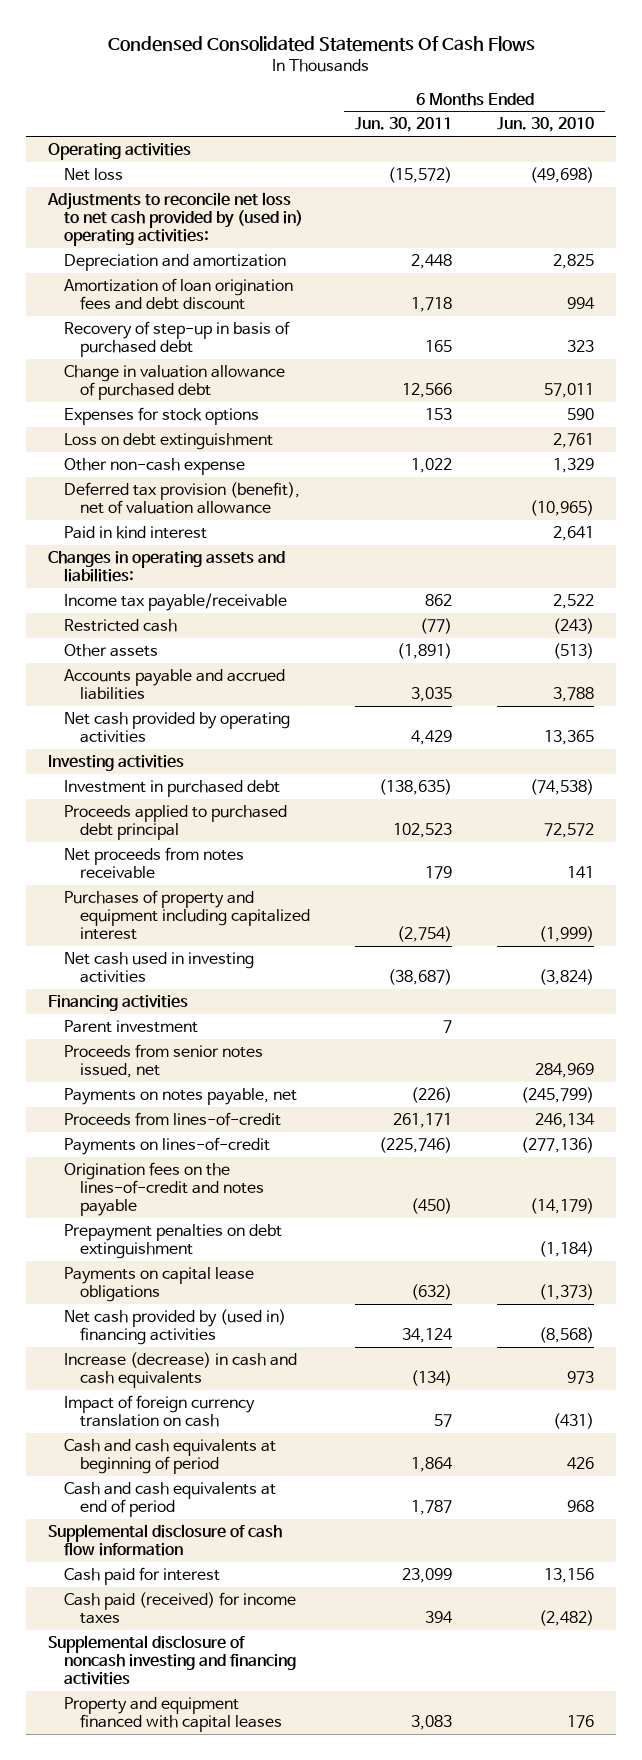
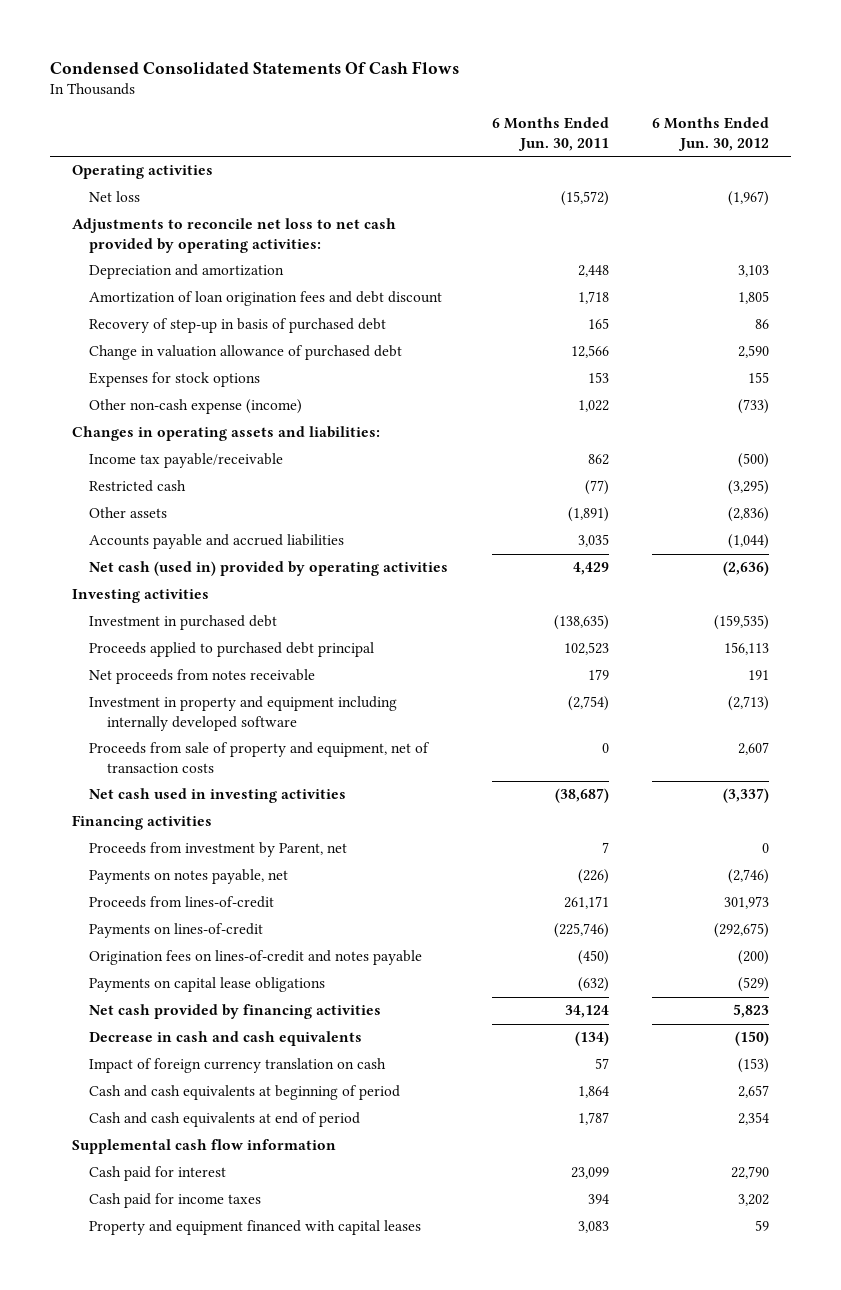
[496,117,594,133] Jun. 30, 2010 -> none
none -> [651,117,769,151] 6 Months Ended Jun. 30, 2012
[47,192,304,247] Adjustments to reconcile net loss to net cash provided by (used in) operating activities: -> [71,218,396,253] Adjustments to reconcile net loss to net cash provided by operating activities:
[64,433,274,451] Loss on debt extinguishment -> none
[64,482,301,515] Deferred tax provision (benefit), net of valuation allowance -> none
[64,526,208,540] Paid in kind interest -> none
[64,458,246,476] Other non-cash expense -> [89,399,303,415] Other non-cash expense (income)
[64,712,291,744] Net cash provided by operating activities -> [89,561,449,577] Net cash (used in) provided by operating activities
[64,890,311,941] Purchases of property and equipment including capitalized interest -> [89,696,398,731] Investment in property and equipment including internally developed software
none -> [89,742,431,773] Proceeds from sale of property and equipment, net of transaction costs
[64,1044,264,1079] Proceeds from senior notes issued, net -> none
[64,1020,199,1034] Parent investment -> [89,842,348,858] Proceeds from investment by Parent, net
[64,1224,283,1260] Prepayment penalties on debt extinguishment -> none
[64,1162,265,1217] Origination fees on the lines-of-credit and notes payable -> [89,950,423,966] Origination fees on lines-of-credit and notes payable
[64,1309,287,1346] Net cash provided by (used in) financing activities -> [89,1004,382,1020] Net cash provided by financing activities
[64,1352,298,1389] Increase (decrease) in cash and cash equivalents -> [89,1031,363,1047] Decrease in cash and cash equivalents
[48,1524,283,1557] Supplemental disclosure of cash flow information -> [71,1139,336,1155] Supplemental cash flow information
[48,1635,297,1686] Supplemental disclosure of noncash investing and financing activities -> none
[64,1592,297,1625] Cash paid (received) for income taxes -> [89,1193,262,1209] Cash paid for income taxes

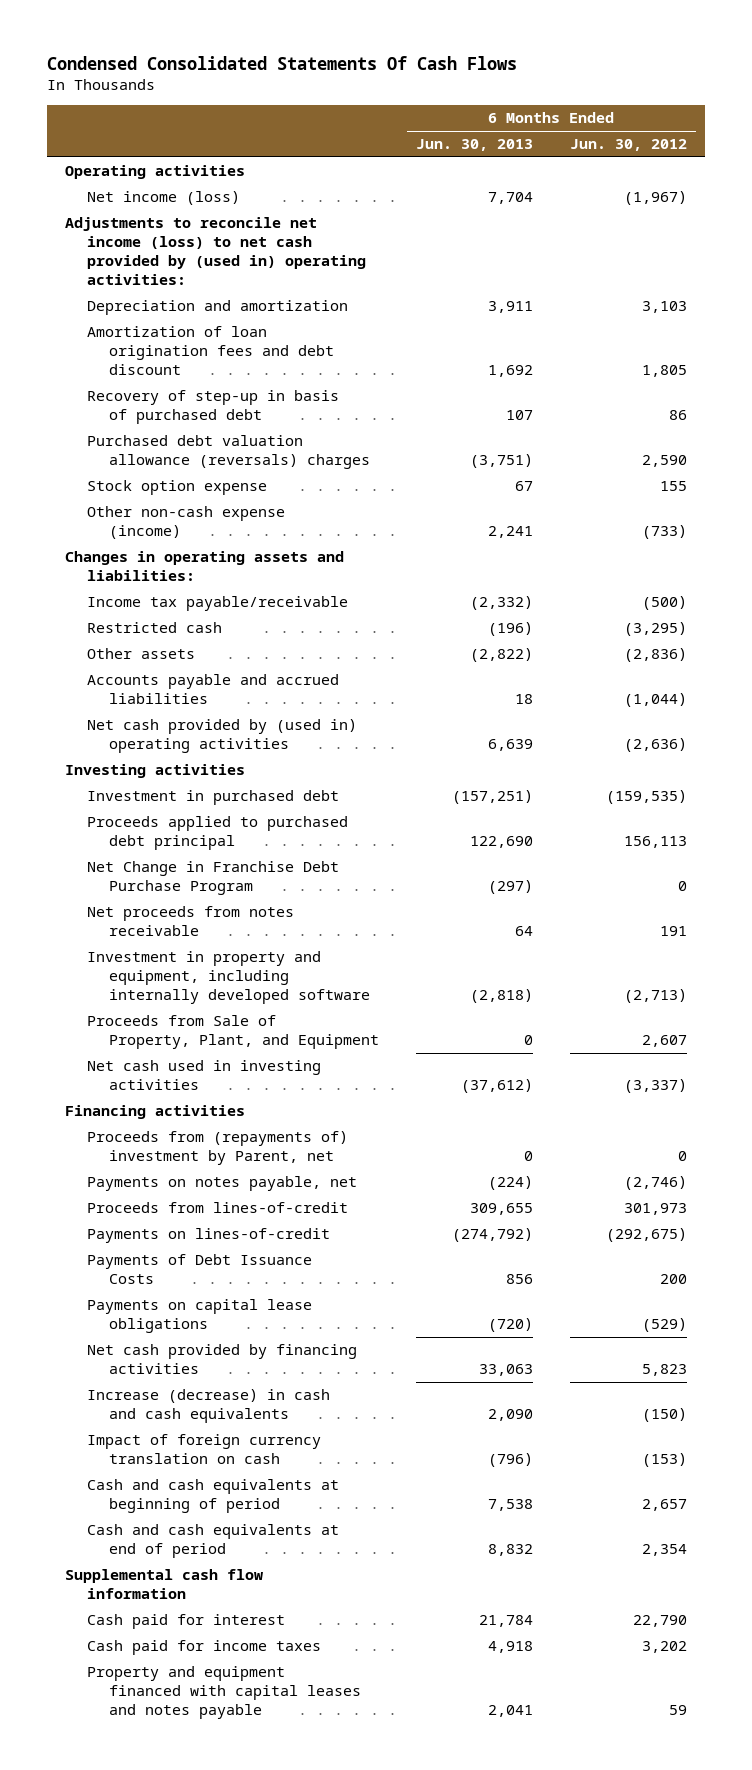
[491,117,609,151] 6 Months Ended Jun. 30, 2011 -> none
none -> [415,139,533,152] Jun. 30, 2013
[89,191,141,203] Net loss -> [87,191,241,206] Net income (loss)
[71,218,396,253] Adjustments to reconcile net loss to net cash provided by operating activities: -> [65,217,367,286] Adjustments to reconcile net income (loss) to net cash provided by (used in) operating activities:
[89,345,403,361] Change in valuation allowance of purchased debt -> [87,435,370,470] Purchased debt valuation allowance (reversals) charges
[89,372,261,388] Expenses for stock options -> [87,480,268,496] Stock option expense
[89,561,449,577] Net cash (used in) provided by operating activities -> [87,719,358,754] Net cash provided by (used in) operating activities
none -> [87,861,340,896] Net Change in Franchise Debt Purchase Program
[89,696,398,731] Investment in property and equipment including internally developed software -> [87,951,370,1005] Investment in property and equipment, including internally developed software
[89,742,431,773] Proceeds from sale of property and equipment, net of transaction costs -> [87,1015,379,1050] Proceeds from Sale of Property, Plant, and Equipment
[89,842,348,858] Proceeds from investment by Parent, net -> [87,1131,349,1166] Proceeds from (repayments of) investment by Parent, net
[89,950,423,966] Origination fees on lines-of-credit and notes payable -> none
none -> [87,1254,313,1285] Payments of Debt Issuance Costs
[89,1031,363,1047] Decrease in cash and cash equivalents -> [87,1389,331,1424] Increase (decrease) in cash and cash equivalents
[89,1220,422,1236] Property and equipment financed with capital leases -> [87,1666,361,1720] Property and equipment financed with capital leases and notes payable

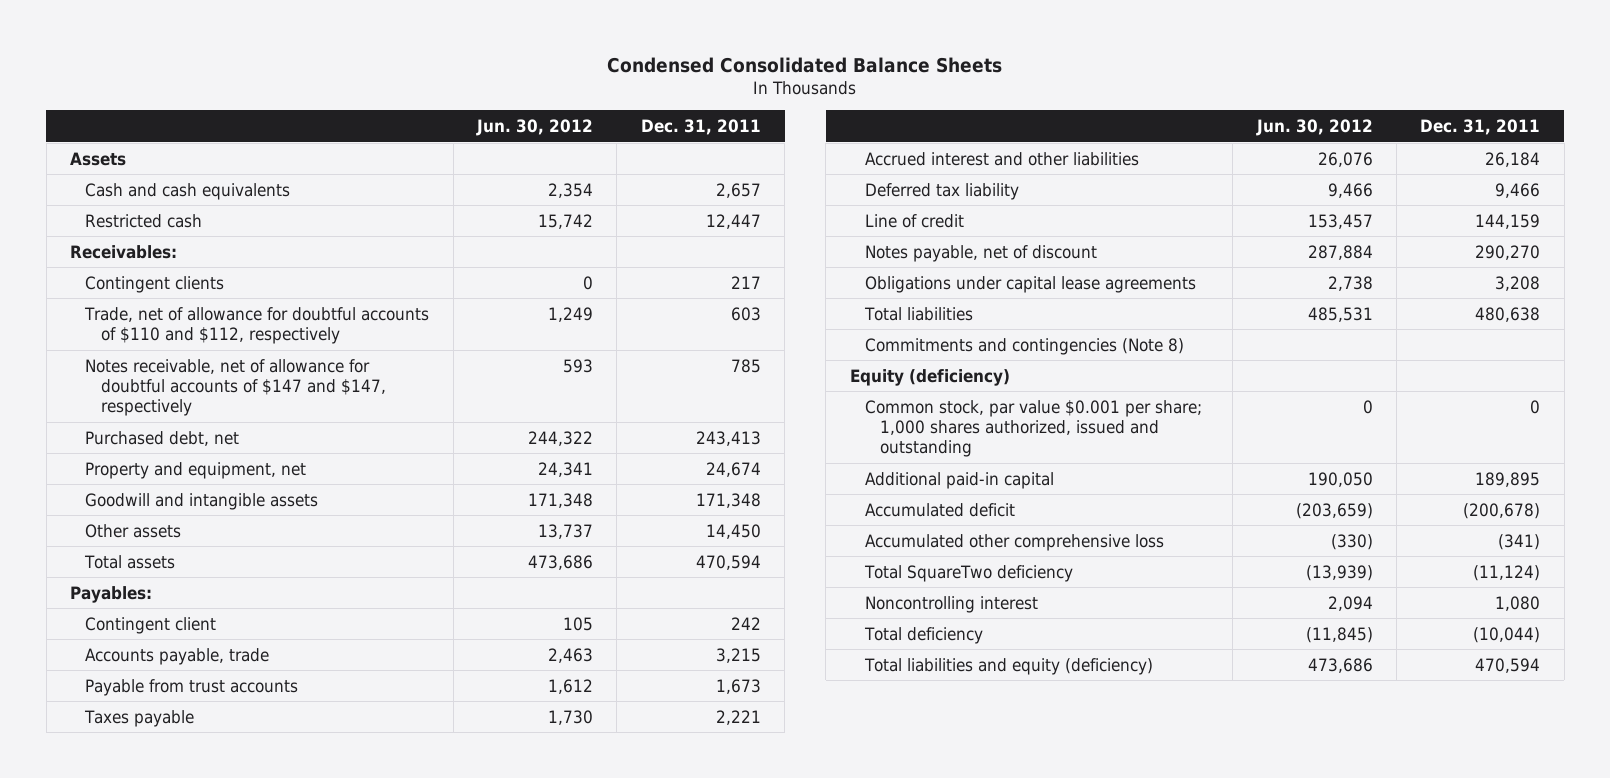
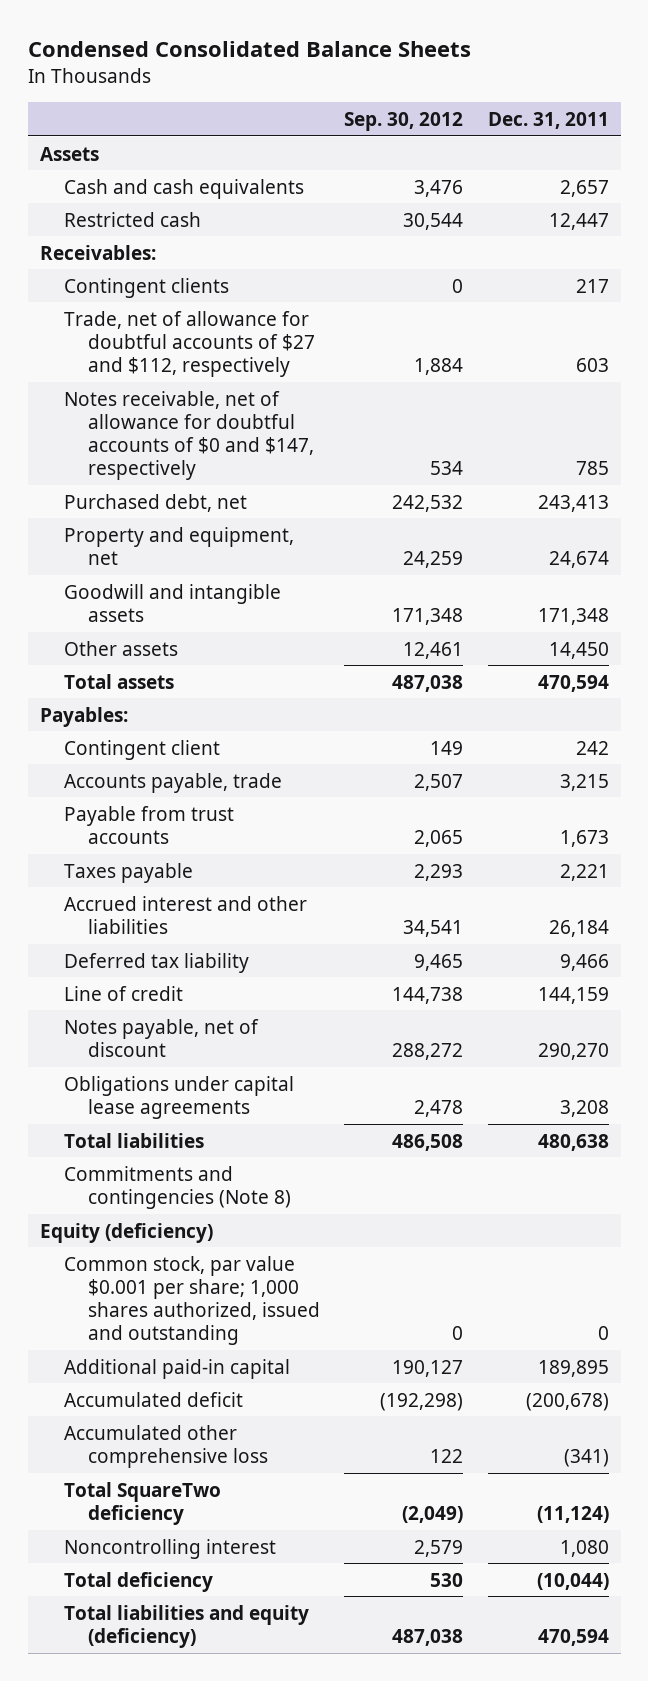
[476,119,594,137] Jun. 30, 2012 -> none
none -> [344,111,464,131] Sep. 30, 2012
[84,306,430,344] Trade, net of allowance for doubtful accounts of $110 and $112, respectively -> [63,310,315,378] Trade, net of allowance for doubtful accounts of $27 and $112, respectively
[85,358,386,417] Notes receivable, net of allowance for doubtful accounts of $147 and $147, respectively -> [63,390,314,481] Notes receivable, net of allowance for doubtful accounts of $0 and $147, respectively

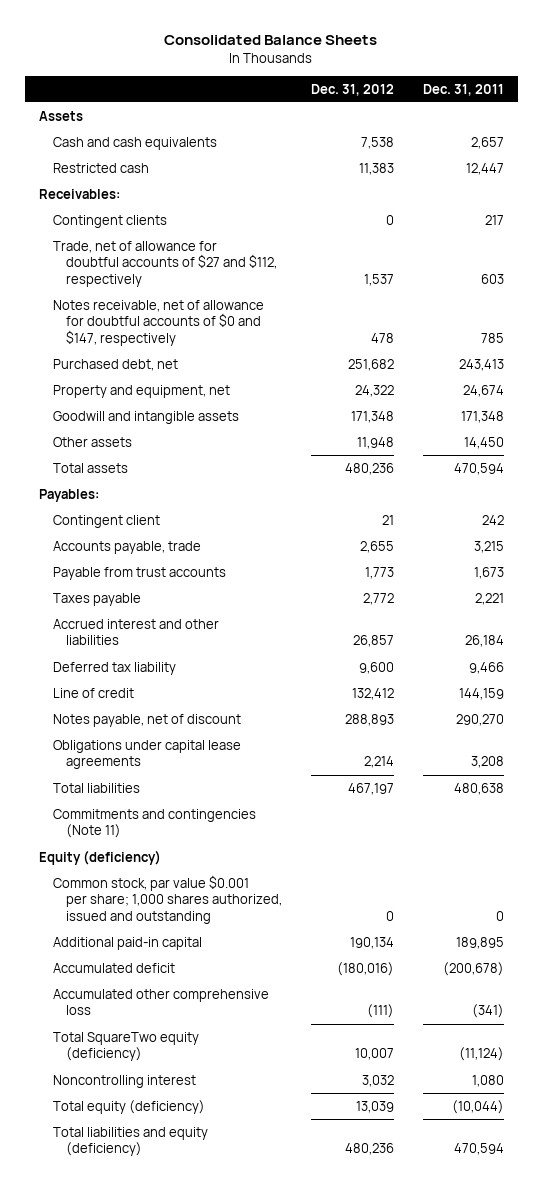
[27,41,471,58] Condensed Consolidated Balance Sheets -> [164,35,378,46] Consolidated Balance Sheets
[344,111,464,131] Sep. 30, 2012 -> none
none -> [310,83,394,96] Dec. 31, 2012
[63,1165,291,1209] Commitments and contingencies (Note 8) -> [52,808,256,839] Commitments and contingencies (Note 11)
[63,1481,221,1525] Total SquareTwo deficiency -> [52,1031,199,1062] Total SquareTwo equity (deficiency)
[63,1571,213,1592] Total deficiency -> [52,1099,205,1114] Total equity (deficiency)

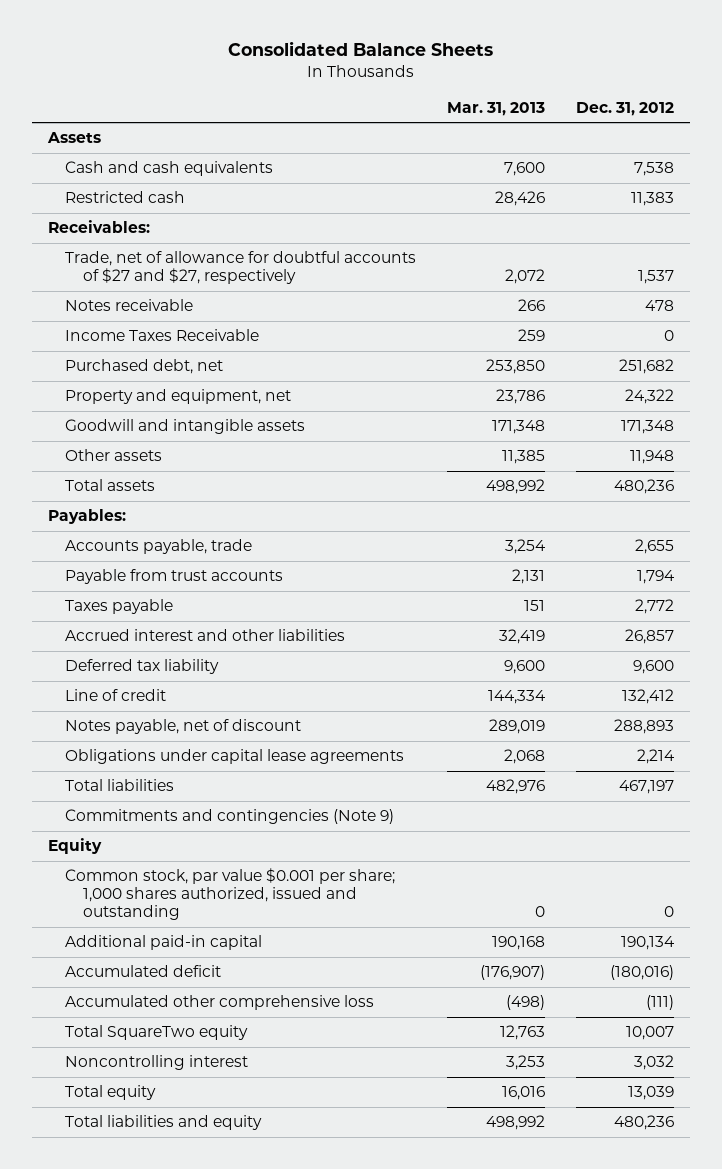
[422,83,504,96] Dec. 31, 2011 -> none
none -> [447,101,546,116] Mar. 31, 2013
[52,214,167,228] Contingent clients -> none
[52,240,277,287] Trade, net of allowance for doubtful accounts of $27 and $112, respectively -> [65,251,417,285] Trade, net of allowance for doubtful accounts of $27 and $27, respectively
[52,299,264,346] Notes receivable, net of allowance for doubtful accounts of $0 and $147, respectively -> [65,299,194,312] Notes receivable
none -> [65,329,260,342] Income Taxes Receivable
[52,514,160,528] Contingent client -> none
[364,566,394,579] 1,773 -> [637,570,676,585] 1,794
[52,808,256,839] Commitments and contingencies (Note 11) -> [65,809,395,825] Commitments and contingencies (Note 9)
[39,849,162,865] Equity (deficiency) -> [47,838,102,855] Equity
[52,1031,199,1062] Total SquareTwo equity (deficiency) -> [65,1025,249,1041] Total SquareTwo equity
[52,1099,205,1114] Total equity (deficiency) -> [65,1085,157,1101] Total equity
[52,1126,208,1157] Total liabilities and equity (deficiency) -> [65,1115,263,1131] Total liabilities and equity

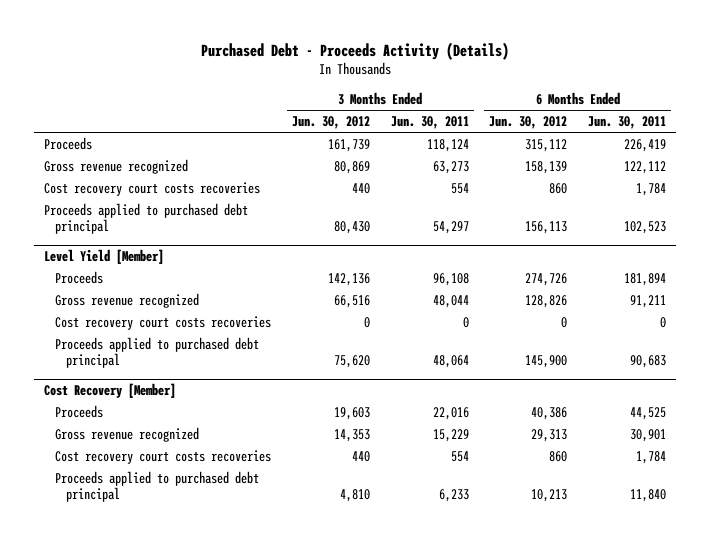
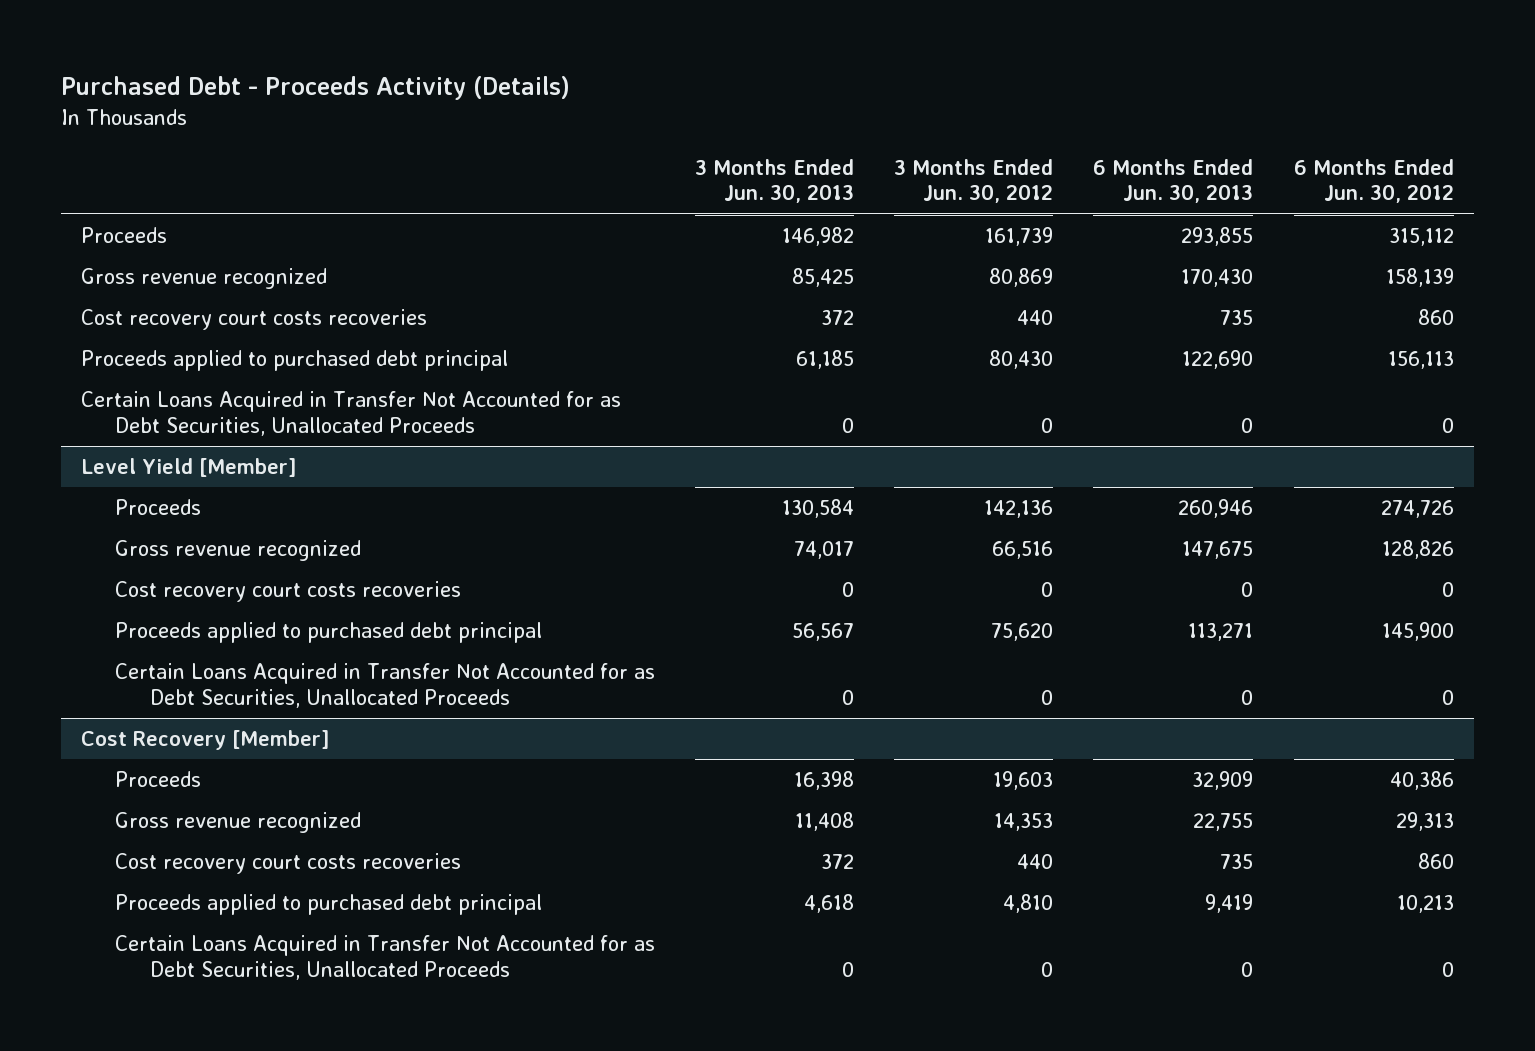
[390,115,469,129] Jun. 30, 2011 -> none
[587,115,666,129] Jun. 30, 2011 -> none
none -> [695,158,855,204] 3 Months Ended Jun. 30, 2013
none -> [1093,158,1254,204] 6 Months Ended Jun. 30, 2013
none -> [81,391,622,436] Certain Loans Acquired in Transfer Not Accounted for as Debt Securities, Unallocated Proceeds
none -> [115,663,656,708] Certain Loans Acquired in Transfer Not Accounted for as Debt Securities, Unallocated Proceeds
none -> [115,935,656,980] Certain Loans Acquired in Transfer Not Accounted for as Debt Securities, Unallocated Proceeds

